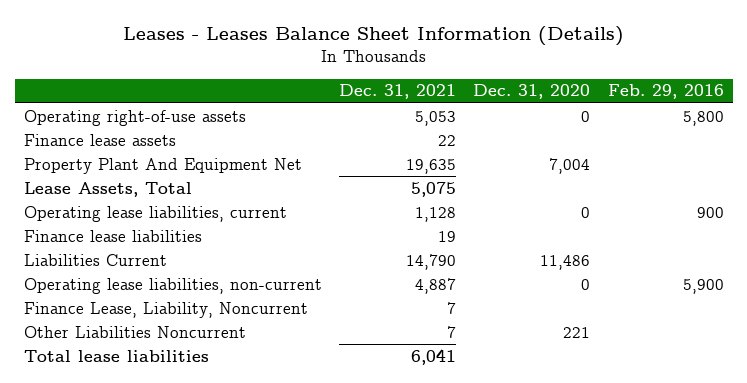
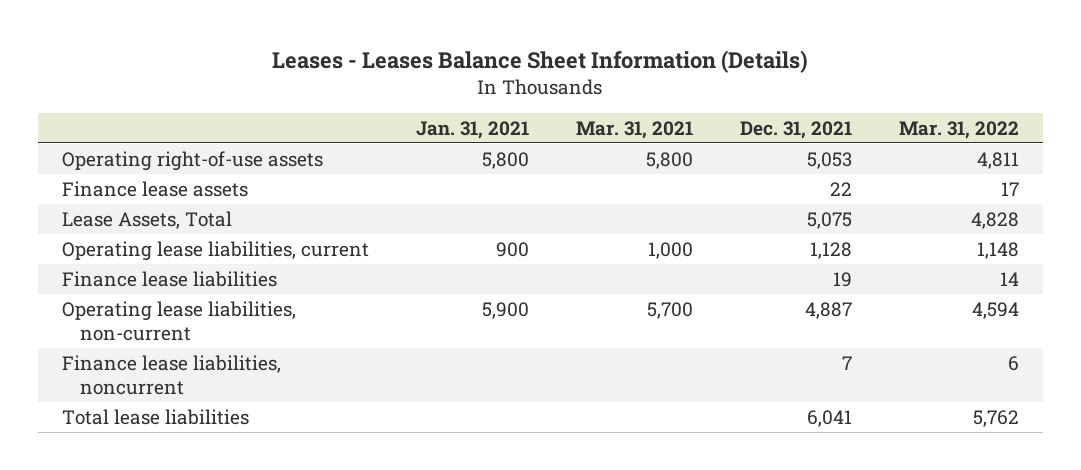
[473,84,591,100] Dec. 31, 2020 -> none
[607,84,724,100] Feb. 29, 2016 -> none
none -> [415,120,529,139] Jan. 31, 2021
none -> [575,120,693,139] Mar. 31, 2021
none -> [898,120,1019,139] Mar. 31, 2022
[23,157,302,174] Property Plant And Equipment Net -> none
[23,253,167,266] Liabilities Current -> none
[23,325,246,338] Other Liabilities Noncurrent -> none
[23,301,308,318] Finance Lease, Liability, Noncurrent -> [61,354,281,396] Finance lease liabilities, noncurrent

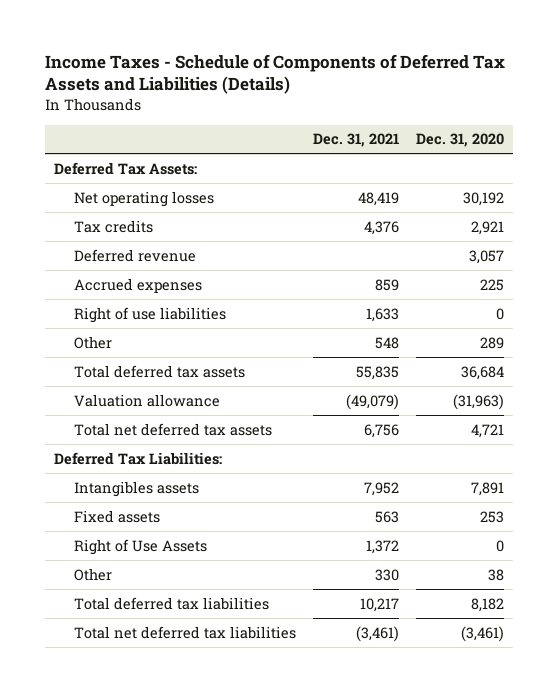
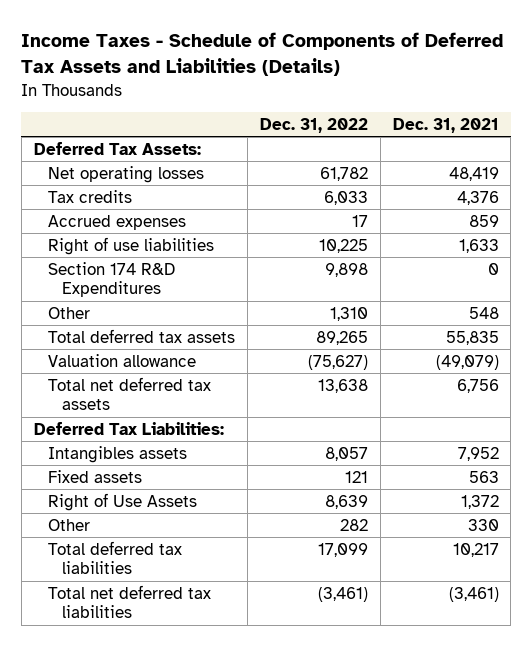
[416,133,505,148] Dec. 31, 2020 -> none
none -> [259,117,368,133] Dec. 31, 2022
[74,248,197,262] Deferred revenue -> none
none -> [48,261,176,298] Section 174 R&D Expenditures

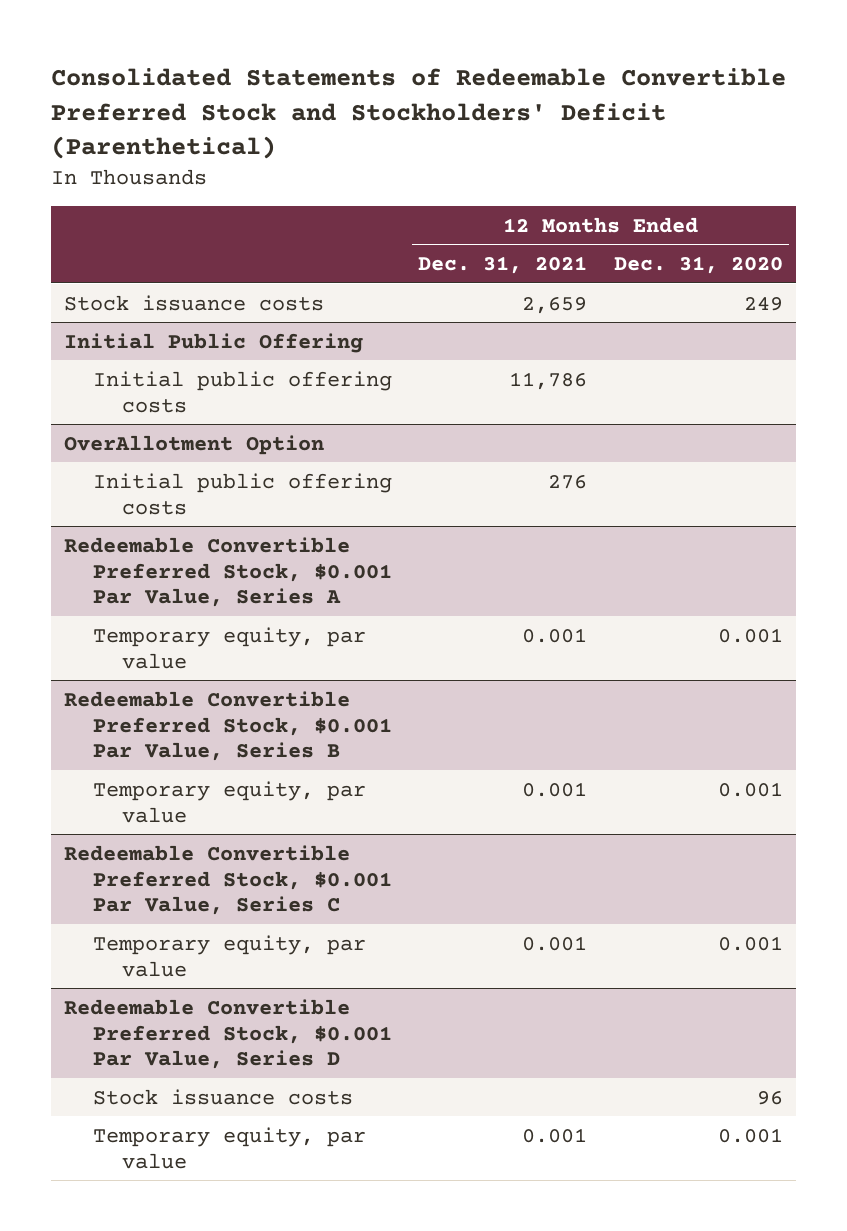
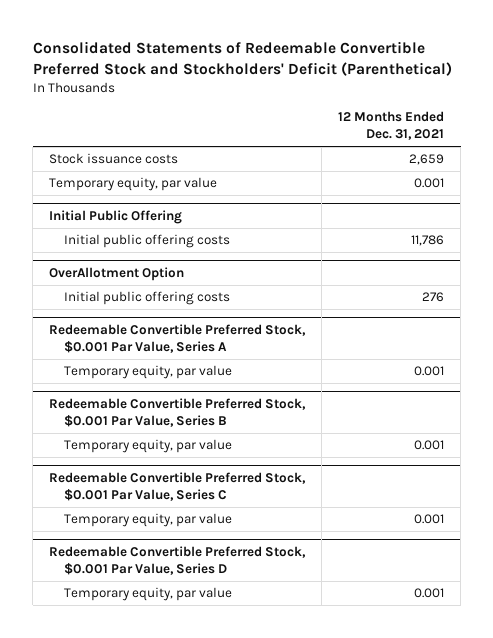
[613,256,783,275] Dec. 31, 2020 -> none
none -> [49,177,218,192] Temporary equity, par value
[93,1088,354,1105] Stock issuance costs -> none

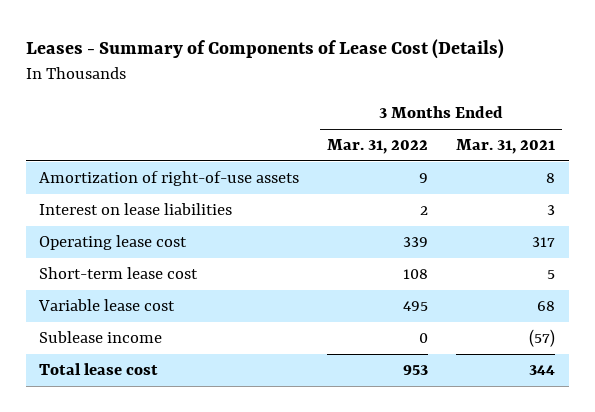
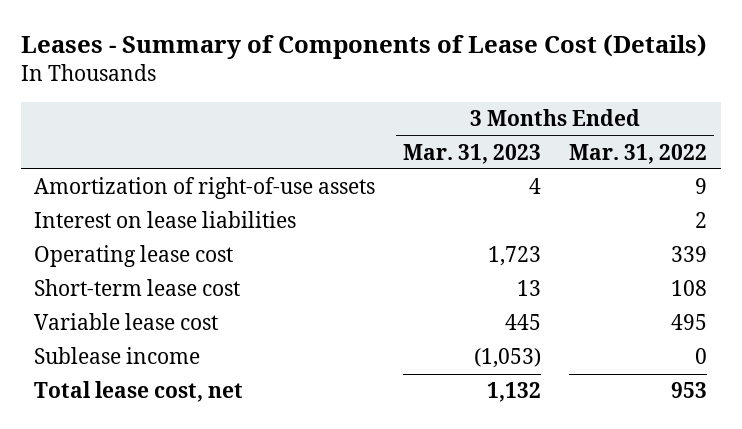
[456,139,556,155] Mar. 31, 2021 -> none
none -> [403,143,542,164] Mar. 31, 2023
[39,363,159,376] Total lease cost -> [34,381,244,403] Total lease cost, net

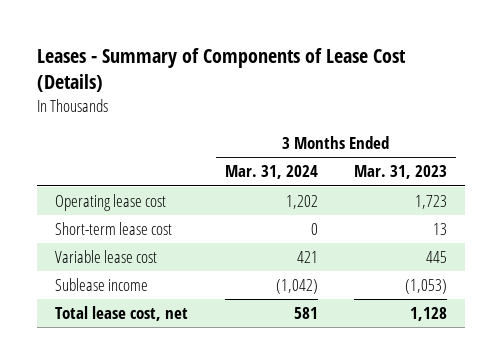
[569,143,708,164] Mar. 31, 2022 -> none
none -> [224,165,318,180] Mar. 31, 2024
[34,177,376,200] Amortization of right-of-use assets -> none
[34,211,297,229] Interest on lease liabilities -> none
[487,382,542,403] 1,132 -> [410,307,448,322] 1,128

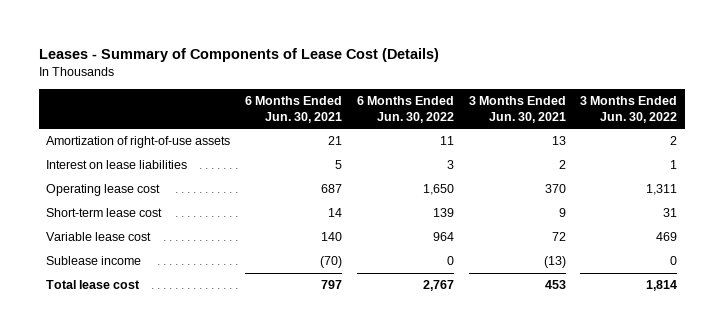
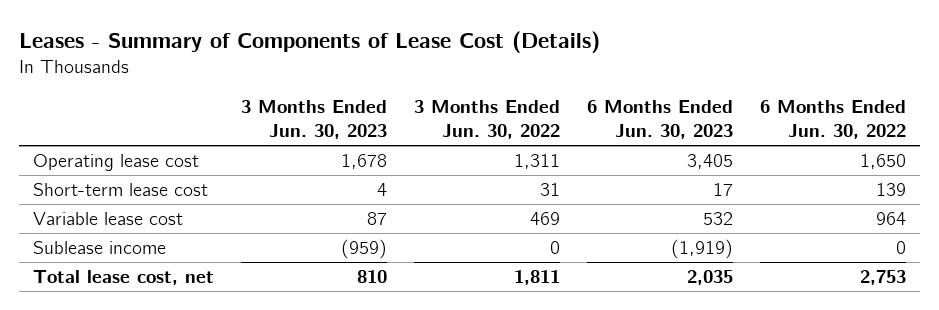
[245,96,343,123] 6 Months Ended Jun. 30, 2021 -> none
[468,96,566,123] 3 Months Ended Jun. 30, 2021 -> none
none -> [241,100,388,139] 3 Months Ended Jun. 30, 2023
none -> [587,100,734,139] 6 Months Ended Jun. 30, 2023
[46,136,231,149] Amortization of right-of-use assets -> none
[46,160,188,170] Interest on lease liabilities -> none
[46,280,141,290] Total lease cost -> [32,270,214,286] Total lease cost, net
[422,280,454,292] 2,767 -> [860,270,907,286] 2,753
[646,280,678,292] 1,814 -> [514,270,561,286] 1,811

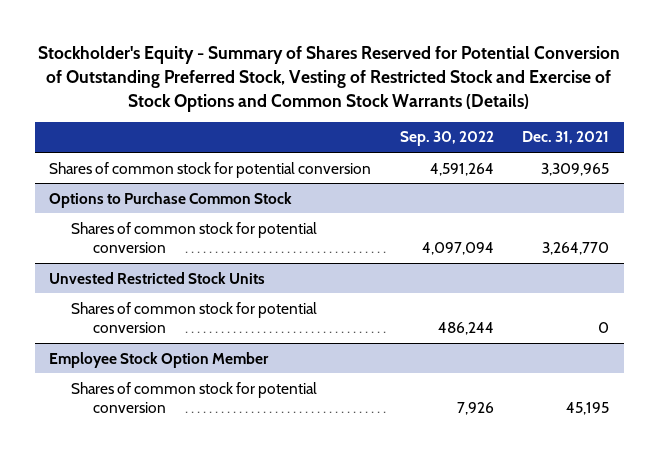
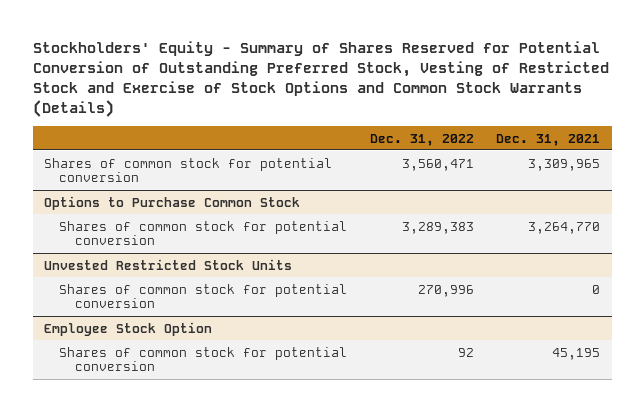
[38,45,621,112] Stockholder's Equity - Summary of Shares Reserved for Potential Conversion of Outstanding Preferred Stock, Vesting of Restricted Stock and Exercise of Stock Options and Common Stock Warrants (Details) -> [32,40,609,118] Stockholders' Equity - Summary of Shares Reserved for Potential Conversion of Outstanding Preferred Stock, Vesting of Restricted Stock and Exercise of Stock Options and Common Stock Warrants (Details)
[399,131,494,147] Sep. 30, 2022 -> none
none -> [369,133,474,146] Dec. 31, 2022
[49,351,270,368] Employee Stock Option Member -> [43,321,212,336] Employee Stock Option

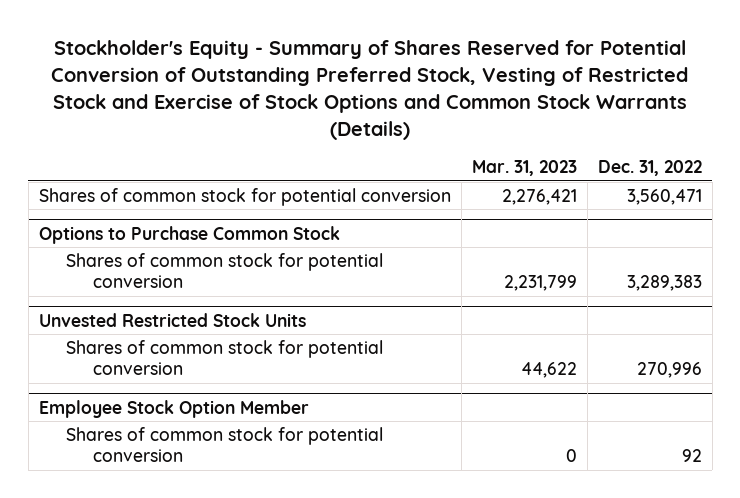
[32,40,609,118] Stockholders' Equity - Summary of Shares Reserved for Potential Conversion of Outstanding Preferred Stock, Vesting of Restricted Stock and Exercise of Stock Options and Common Stock Warrants (Details) -> [51,40,689,140] Stockholder's Equity - Summary of Shares Reserved for Potential Conversion of Outstanding Preferred Stock, Vesting of Restricted Stock and Exercise of Stock Options and Common Stock Warrants (Details)
[496,133,601,146] Dec. 31, 2021 -> none
none -> [471,160,577,177] Mar. 31, 2023
[43,321,212,336] Employee Stock Option -> [38,399,309,418] Employee Stock Option Member

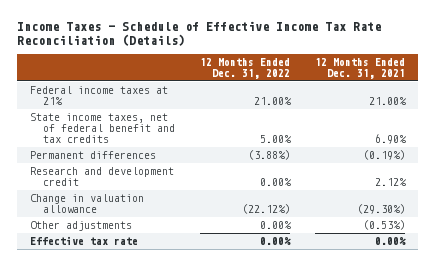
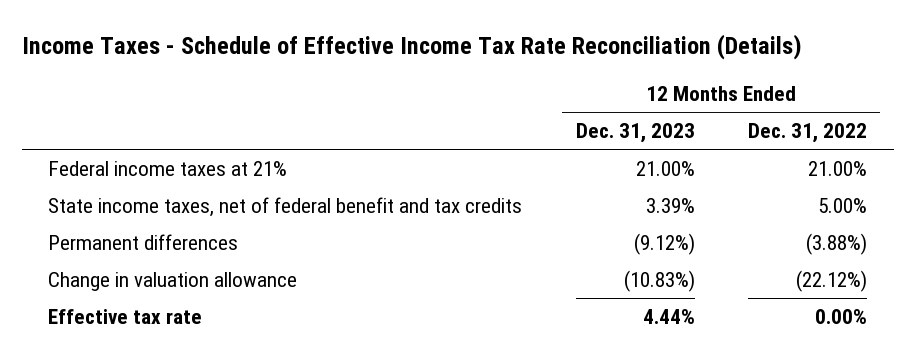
[315,57,406,79] 12 Months Ended Dec. 31, 2021 -> none
none -> [575,123,695,144] Dec. 31, 2023
[29,167,174,187] Research and development credit -> none
[29,221,132,232] Other adjustments -> none

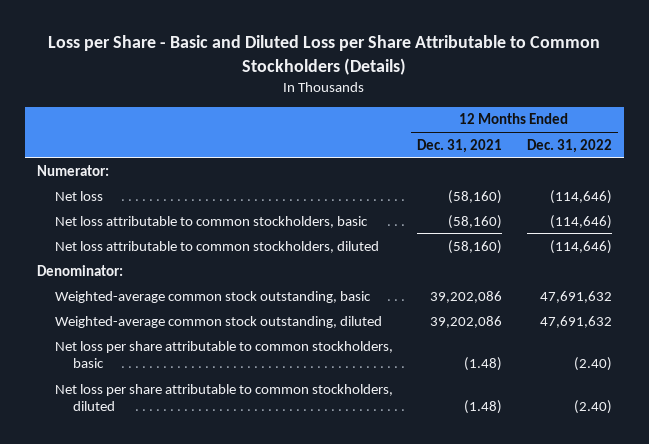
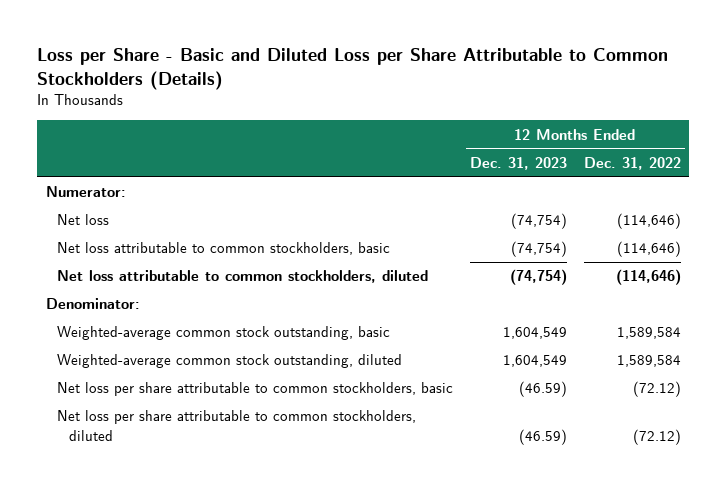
[417,138,503,153] Dec. 31, 2021 -> none
none -> [470,157,568,171] Dec. 31, 2023
[539,290,612,303] 47,691,632 -> [616,327,681,340] 1,589,584
[539,315,612,328] 47,691,632 -> [616,355,681,368] 1,589,584
[573,357,612,372] (2.40) -> [632,381,681,398] (72.12)
[573,400,612,415] (2.40) -> [632,428,681,445] (72.12)

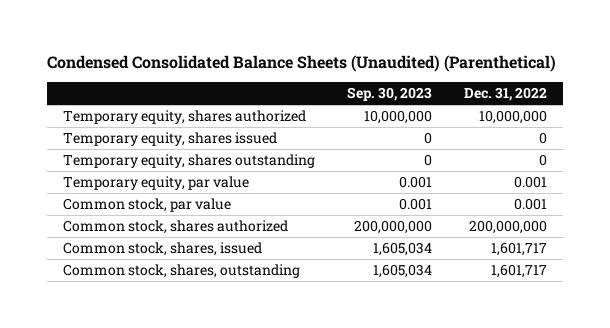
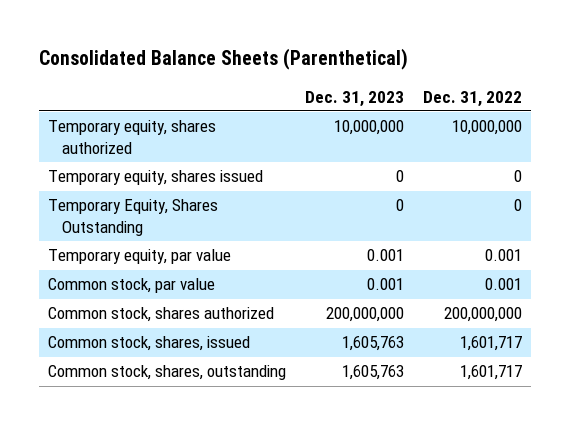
[46,55,556,73] Condensed Consolidated Balance Sheets (Unaudited) (Parenthetical) -> [38,48,408,71] Consolidated Balance Sheets (Parenthetical)
[346,87,432,102] Sep. 30, 2023 -> none
none -> [304,90,404,107] Dec. 31, 2023
[62,154,315,169] Temporary equity, shares outstanding -> [47,199,218,236] Temporary Equity, Shares Outstanding

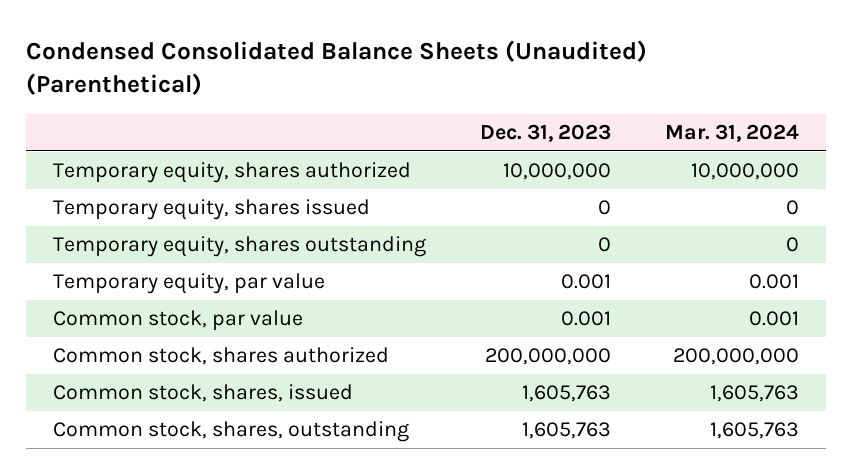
[38,48,408,71] Consolidated Balance Sheets (Parenthetical) -> [25,40,647,96] Condensed Consolidated Balance Sheets (Unaudited) (Parenthetical)
[422,90,522,107] Dec. 31, 2022 -> none
none -> [664,123,799,142] Mar. 31, 2024
[47,199,218,236] Temporary Equity, Shares Outstanding -> [52,236,426,258] Temporary equity, shares outstanding

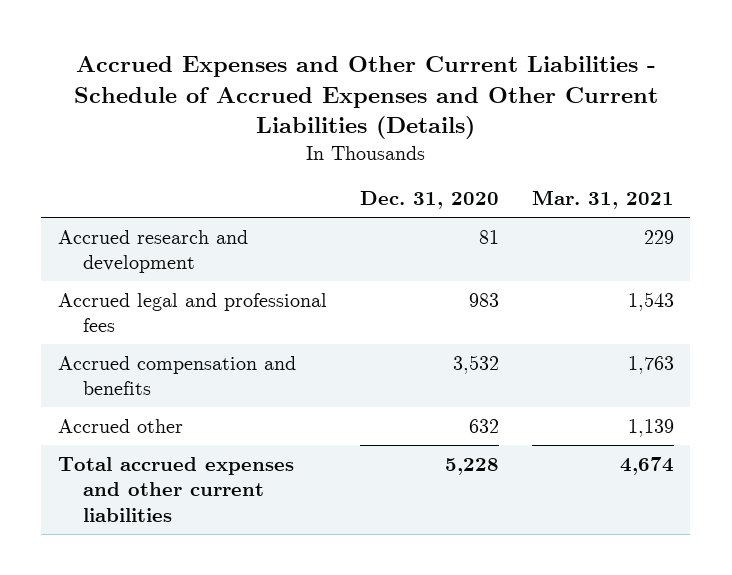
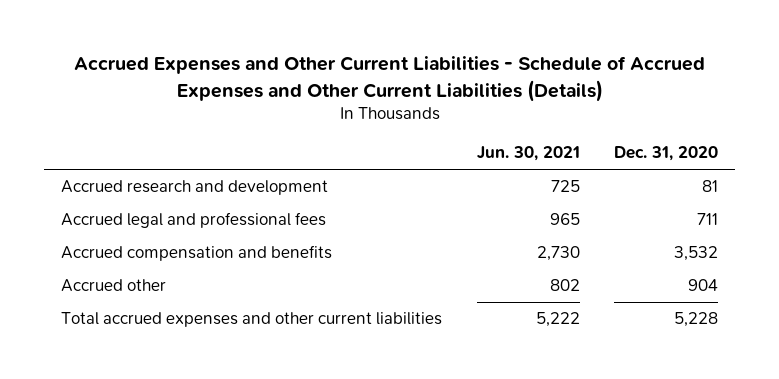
[531,190,674,210] Mar. 31, 2021 -> none
none -> [476,146,580,162] Jun. 30, 2021
[468,292,499,307] 983 -> [696,213,718,226] 711
[468,418,499,433] 632 -> [687,279,718,292] 904

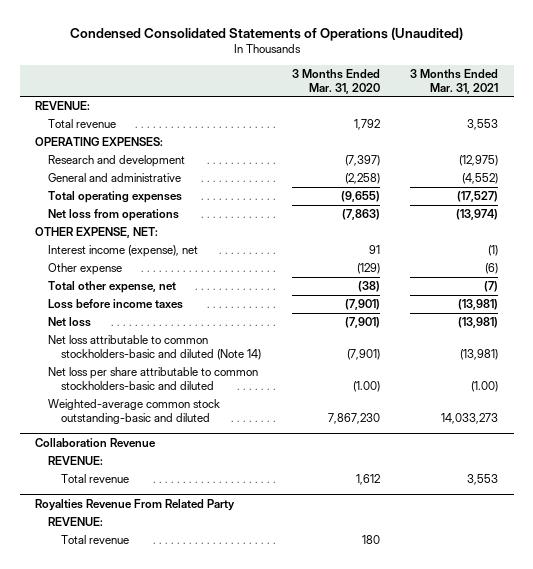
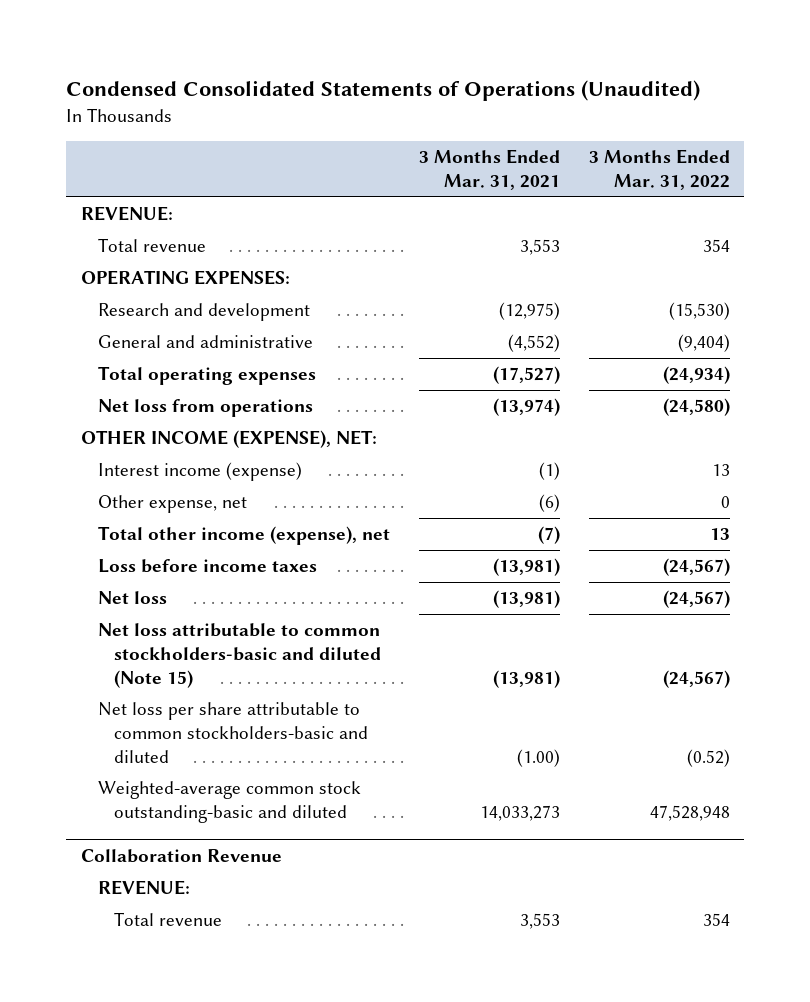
[291,68,380,94] 3 Months Ended Mar. 31, 2020 -> none
none -> [588,149,730,191] 3 Months Ended Mar. 31, 2022
[35,227,159,239] OTHER EXPENSE, NET: -> [80,430,377,449] OTHER INCOME (EXPENSE), NET:
[47,245,198,258] Interest income (expense), net -> [97,462,302,482] Interest income (expense)
[47,263,122,276] Other expense -> [97,495,247,514] Other expense, net
[47,281,176,294] Total other expense, net -> [97,526,390,546] Total other income (expense), net
[47,335,261,360] Net loss attributable to common stockholders-basic and diluted (Note 14) -> [97,623,382,688] Net loss attributable to common stockholders-basic and diluted (Note 15)
[35,498,236,511] Royalties Revenue From Related Party -> none
[47,517,103,527] REVENUE: -> none
[60,535,129,545] Total revenue -> none

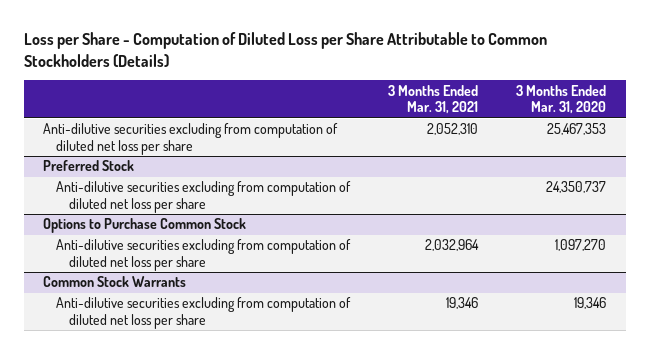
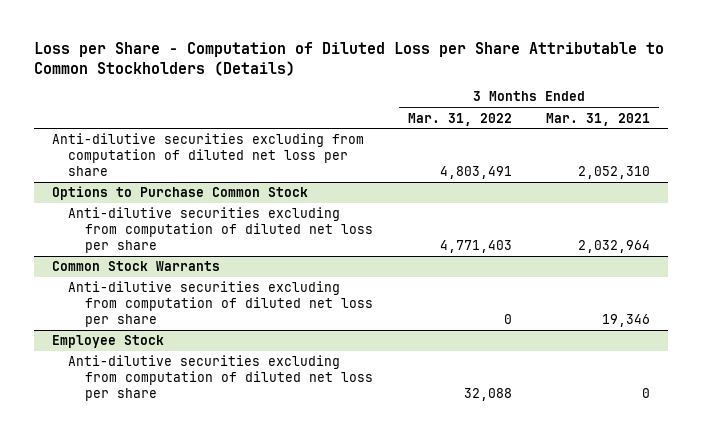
[516,84,607,115] 3 Months Ended Mar. 31, 2020 -> none
none -> [407,112,512,126] Mar. 31, 2022
[42,160,134,172] Preferred Stock -> none
[55,181,351,213] Anti-dilutive securities excluding from computation of diluted net loss per share -> none
none -> [51,335,164,349] Employee Stock
none -> [68,355,374,401] Anti-dilutive securities excluding from computation of diluted net loss per share

